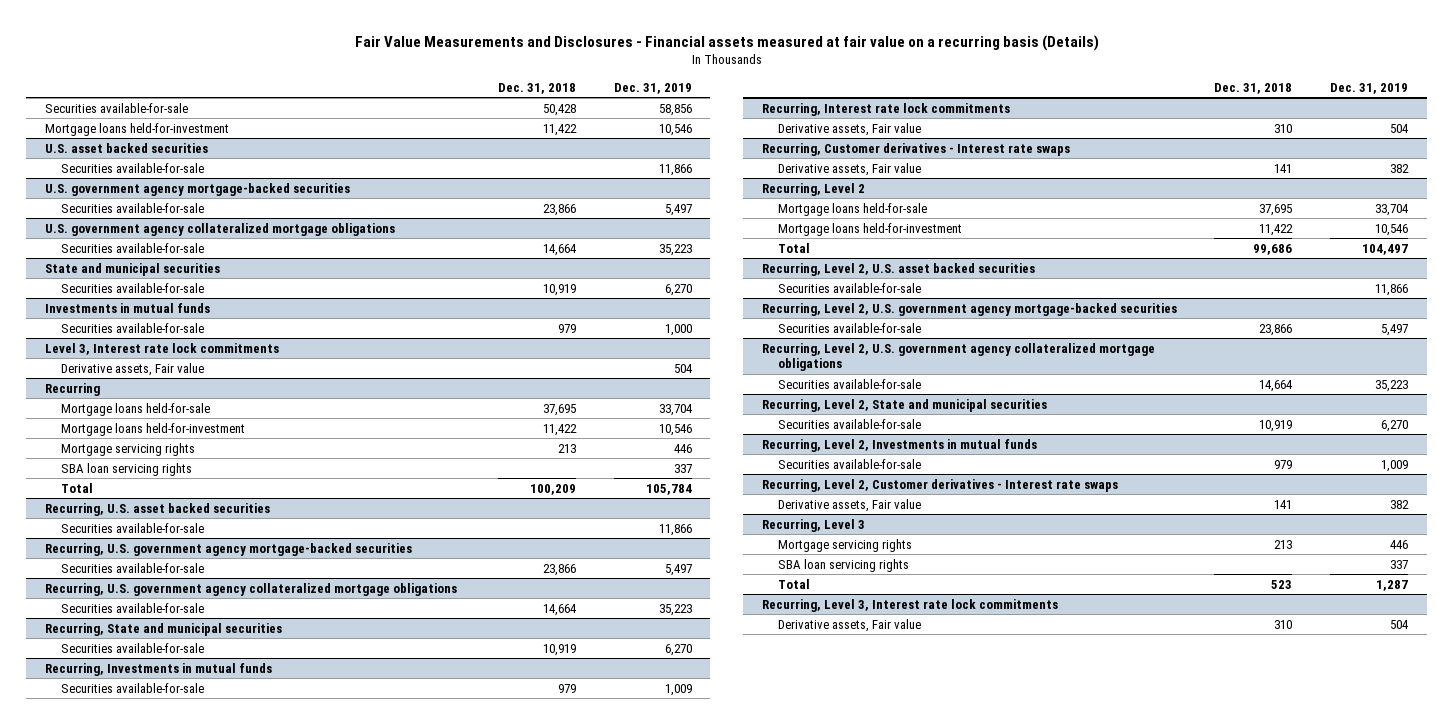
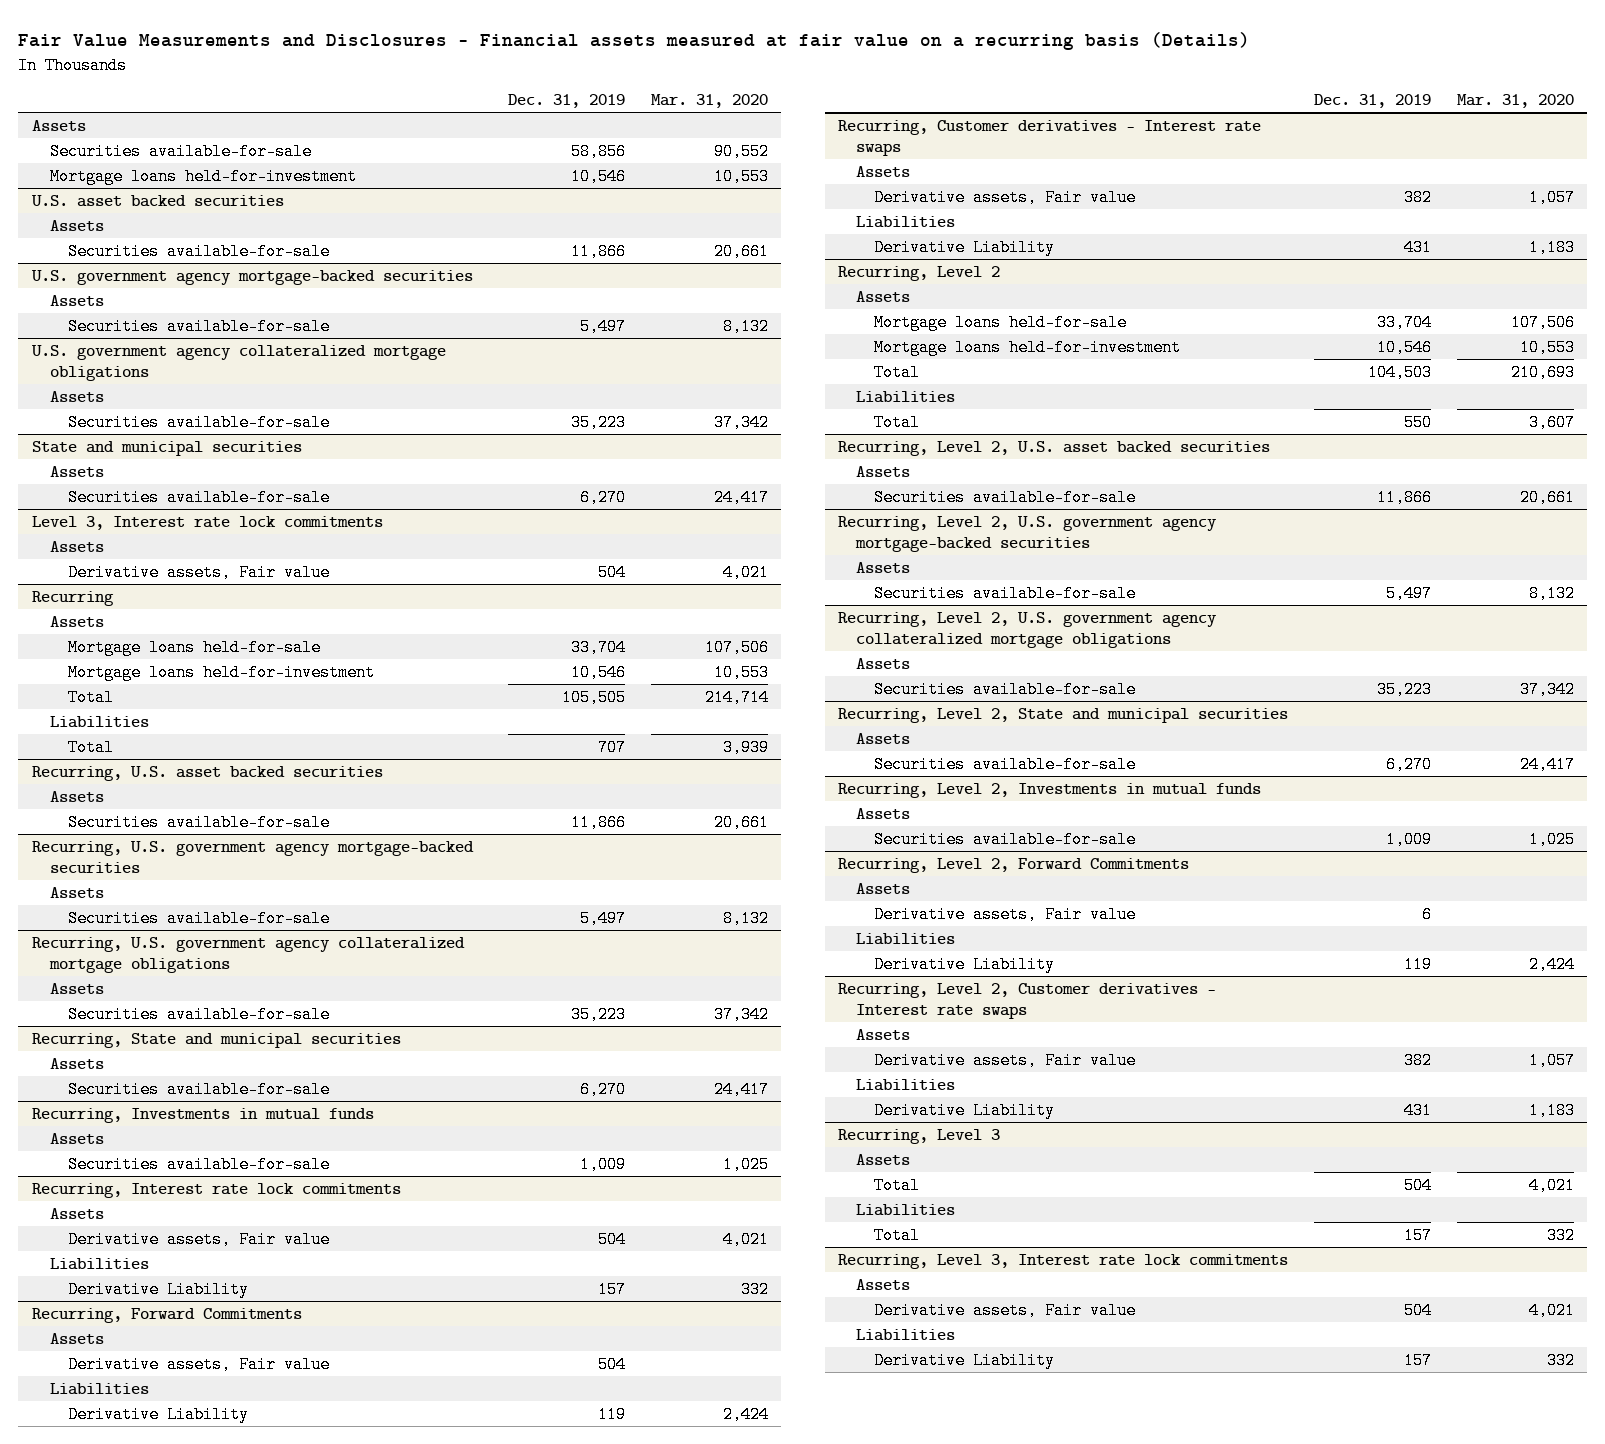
[497,82,576,94] Dec. 31, 2018 -> none
none -> [650,94,768,109] Mar. 31, 2020
none -> [31,120,86,132] Assets
none -> [49,220,104,232] Assets
none -> [49,295,104,307] Assets
none -> [49,391,104,403] Assets
none -> [49,466,104,478] Assets
[45,302,211,313] Investments in mutual funds -> none
[61,322,205,333] Securities available-for-sale -> none
none -> [49,541,104,553] Assets
none -> [49,616,104,628] Assets
[61,442,196,456] Mortgage servicing rights -> none
[61,462,193,476] SBA loan servicing rights -> none
[645,483,692,495] 105,784 -> [561,689,626,707] 105,505
none -> [49,716,149,729] Liabilities
none -> [67,739,114,757] Total
none -> [49,791,104,803] Assets
none -> [49,887,104,899] Assets
none -> [49,983,104,995] Assets
none -> [49,1058,104,1070] Assets
none -> [49,1133,104,1145] Assets
none -> [49,1208,104,1220] Assets
none -> [49,1258,149,1271] Liabilities
none -> [67,1281,249,1299] Derivative Liability
none -> [31,1308,302,1324] Recurring, Forward Commitments
none -> [49,1333,104,1345] Assets
none -> [67,1356,330,1374] Derivative assets, Fair value
none -> [49,1383,149,1396] Liabilities
none -> [67,1406,249,1424] Derivative Liability
none -> [855,166,910,178] Assets
none -> [855,216,955,229] Liabilities
none -> [873,239,1055,257] Derivative Liability
none -> [855,291,910,303] Assets
[1362,243,1409,255] 104,497 -> [1367,364,1432,382] 104,503
none -> [855,391,955,404] Liabilities
none -> [873,414,920,432] Total
none -> [855,466,910,478] Assets
none -> [855,562,910,574] Assets
none -> [855,658,910,670] Assets
none -> [855,733,910,745] Assets
none -> [855,808,910,820] Assets
none -> [837,858,1189,874] Recurring, Level 2, Forward Commitments
none -> [855,883,910,895] Assets
none -> [873,906,1136,924] Derivative assets, Fair value
none -> [855,933,955,946] Liabilities
none -> [873,956,1055,974] Derivative Liability
none -> [855,1029,910,1041] Assets
none -> [855,1079,955,1092] Liabilities
none -> [873,1102,1055,1120] Derivative Liability
[777,538,912,552] Mortgage servicing rights -> none
[777,558,909,572] SBA loan servicing rights -> none
none -> [855,1154,910,1166] Assets
[1376,579,1409,591] 1,287 -> [1403,1177,1432,1195] 504
none -> [855,1204,955,1217] Liabilities
none -> [873,1227,920,1245] Total
none -> [855,1279,910,1291] Assets
none -> [855,1329,955,1342] Liabilities
none -> [873,1352,1055,1370] Derivative Liability

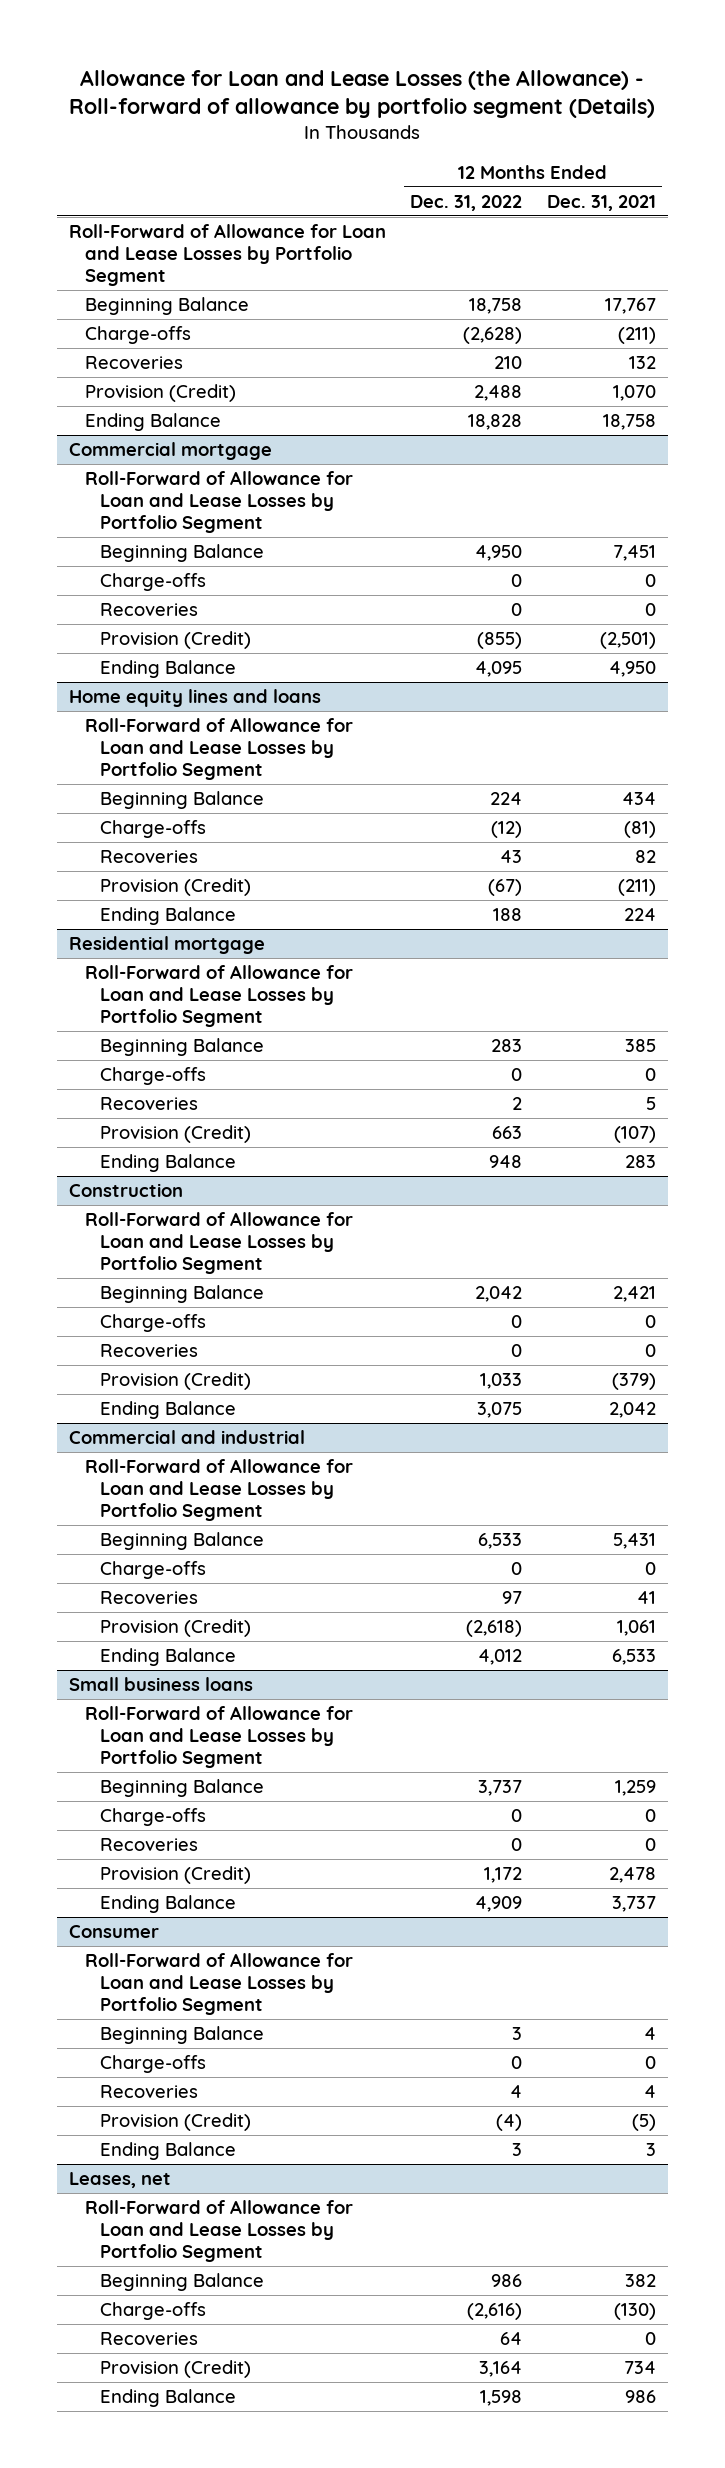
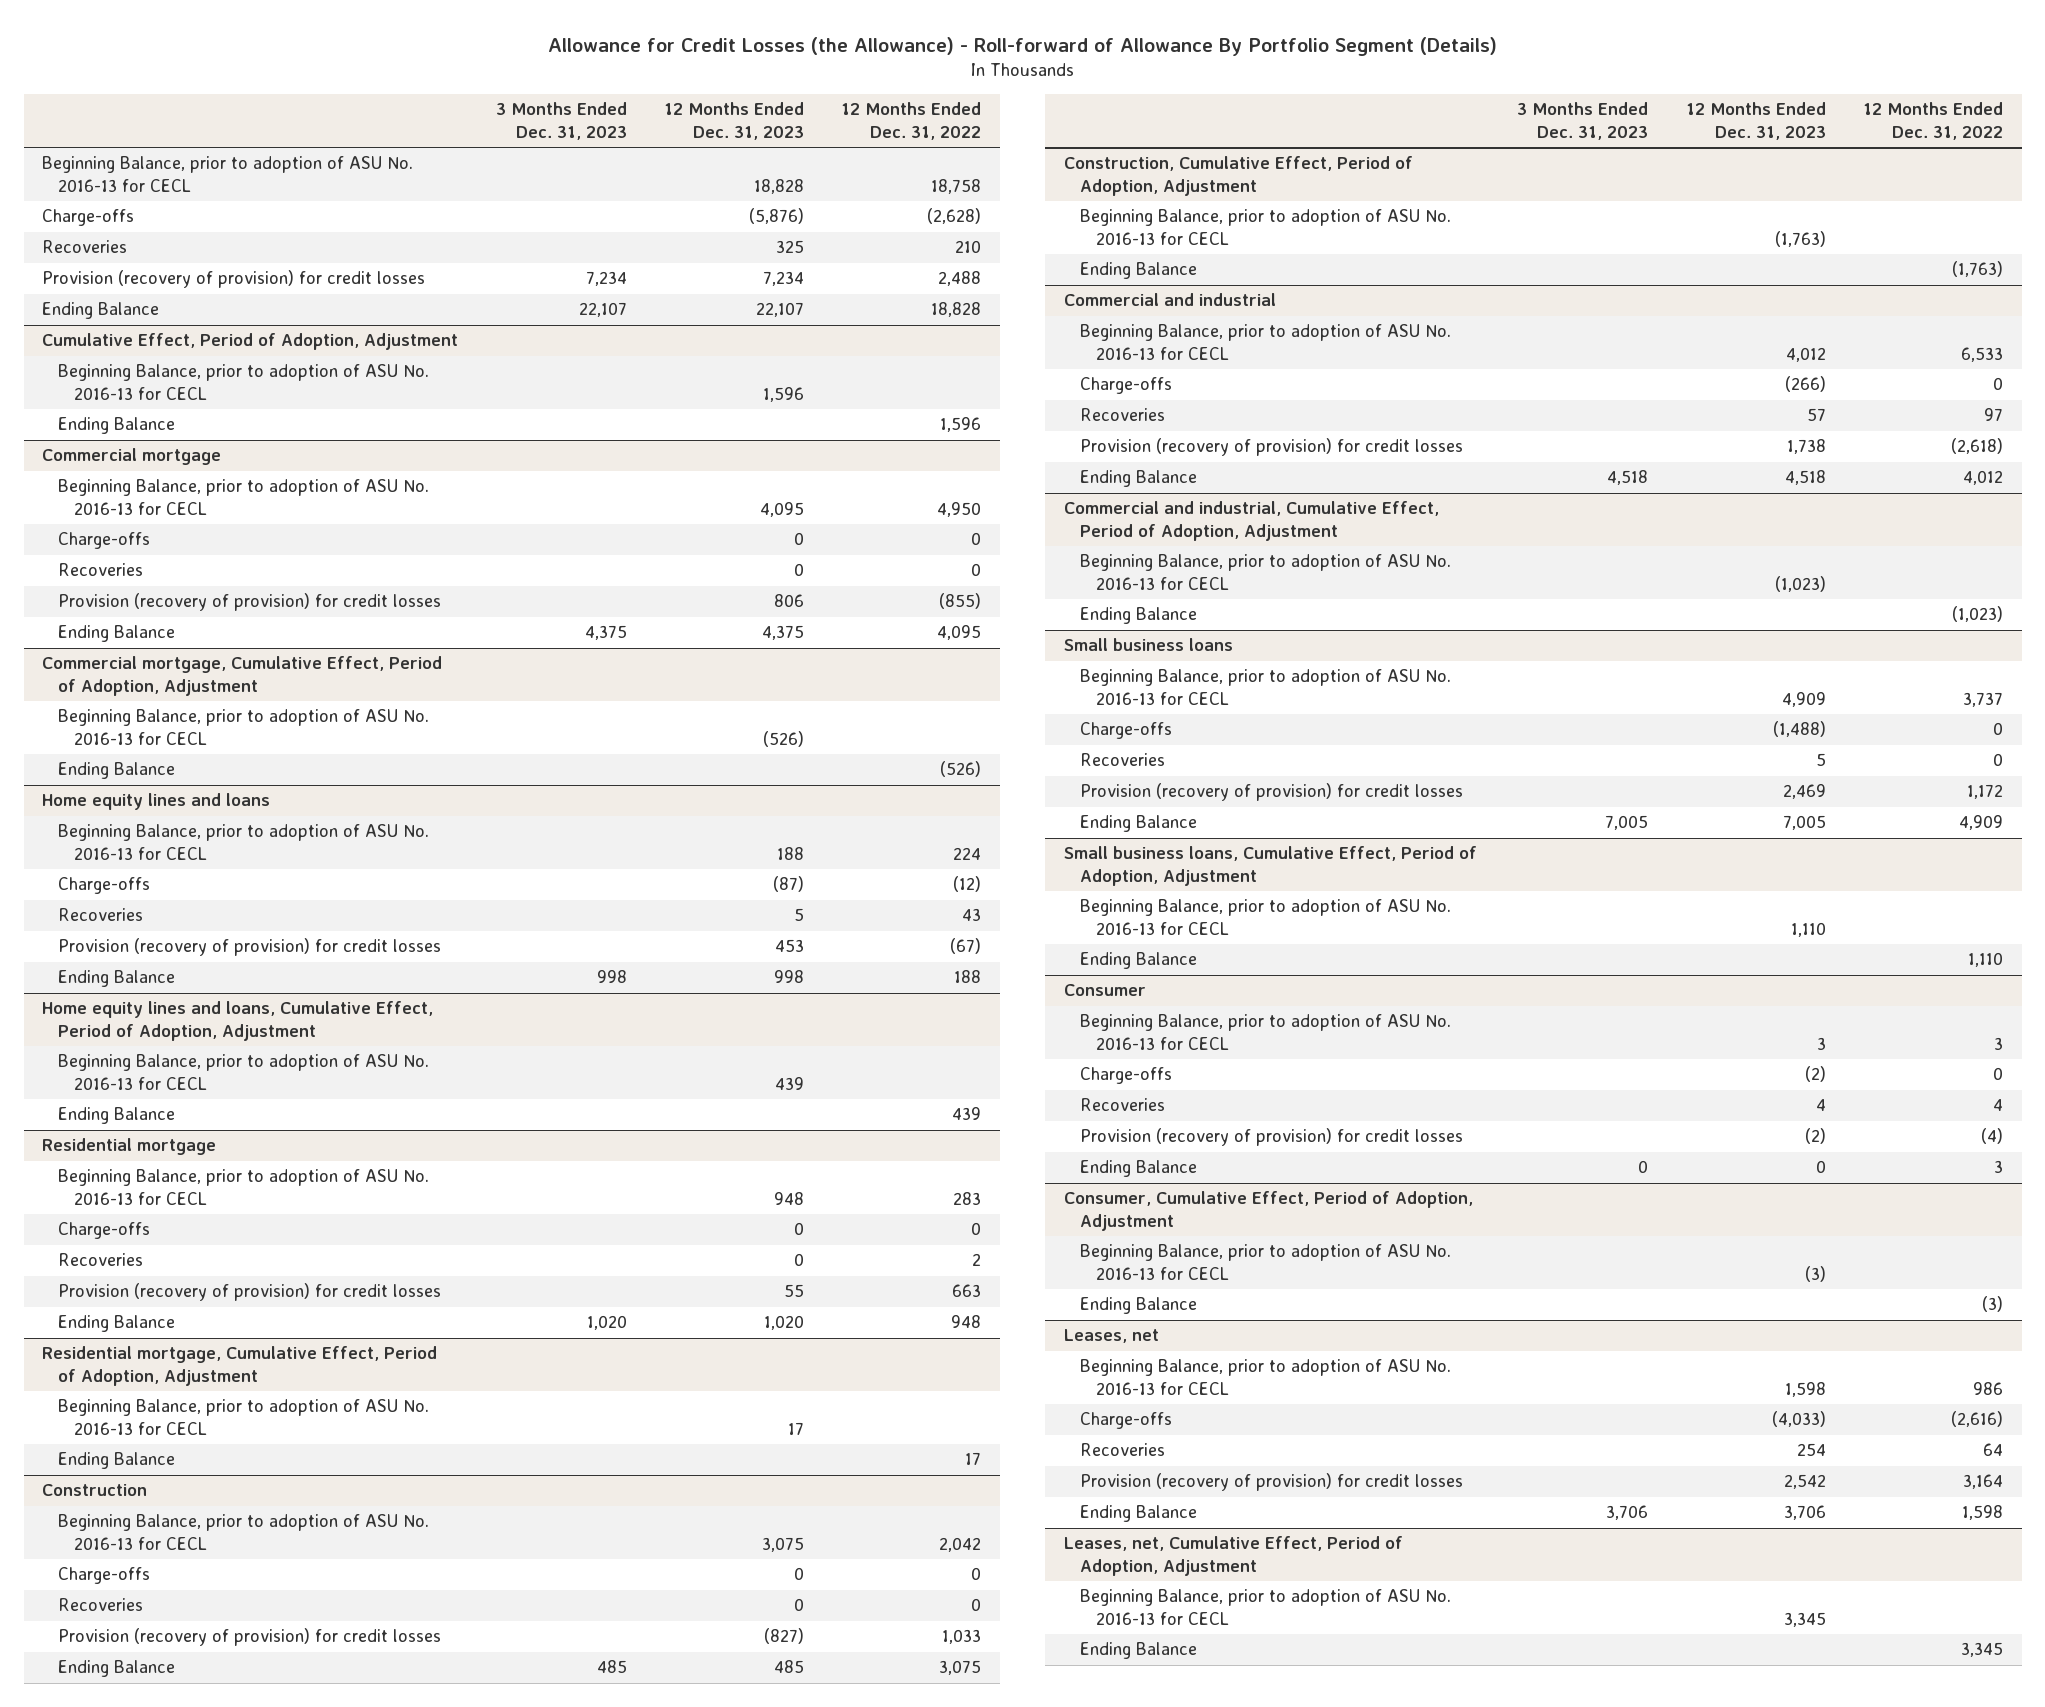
[69,69,656,119] Allowance for Loan and Lease Losses (the Allowance) - Roll-forward of allowance by portfolio segment (Details) -> [547,36,1497,56] Allowance for Credit Losses (the Allowance) - Roll-forward of Allowance By Portfolio Segment (Details)
[546,195,656,212] Dec. 31, 2021 -> none
none -> [495,102,627,141] 3 Months Ended Dec. 31, 2023
none -> [664,102,805,141] 12 Months Ended Dec. 31, 2023
[69,224,387,287] Roll-Forward of Allowance for Loan and Lease Losses by Portfolio Segment -> none
[84,297,249,316] Beginning Balance -> [42,156,414,193] Beginning Balance, prior to adoption of ASU No. 2016-13 for CECL
[84,384,236,403] Provision (Credit) -> [42,270,426,289] Provision (recovery of provision) for credit losses
none -> [42,333,459,351] Cumulative Effect, Period of Adoption, Adjustment
none -> [58,364,430,401] Beginning Balance, prior to adoption of ASU No. 2016-13 for CECL
none -> [58,417,176,435] Ending Balance
[84,471,353,534] Roll-Forward of Allowance for Loan and Lease Losses by Portfolio Segment -> none
[100,544,265,563] Beginning Balance -> [58,479,430,516] Beginning Balance, prior to adoption of ASU No. 2016-13 for CECL
[100,631,252,650] Provision (Credit) -> [58,593,442,612] Provision (recovery of provision) for credit losses
none -> [42,656,443,697] Commercial mortgage, Cumulative Effect, Period of Adoption, Adjustment
none -> [58,709,430,746] Beginning Balance, prior to adoption of ASU No. 2016-13 for CECL
none -> [58,762,176,780] Ending Balance
[84,718,353,781] Roll-Forward of Allowance for Loan and Lease Losses by Portfolio Segment -> none
[100,791,265,810] Beginning Balance -> [58,824,430,861] Beginning Balance, prior to adoption of ASU No. 2016-13 for CECL
[100,878,252,897] Provision (Credit) -> [58,938,442,957] Provision (recovery of provision) for credit losses
none -> [42,1001,434,1042] Home equity lines and loans, Cumulative Effect, Period of Adoption, Adjustment
none -> [58,1054,430,1091] Beginning Balance, prior to adoption of ASU No. 2016-13 for CECL
none -> [58,1107,176,1125] Ending Balance
[84,965,353,1028] Roll-Forward of Allowance for Loan and Lease Losses by Portfolio Segment -> none
[100,1038,265,1057] Beginning Balance -> [58,1169,430,1206] Beginning Balance, prior to adoption of ASU No. 2016-13 for CECL
[100,1125,252,1144] Provision (Credit) -> [58,1283,442,1302] Provision (recovery of provision) for credit losses
none -> [42,1346,438,1387] Residential mortgage, Cumulative Effect, Period of Adoption, Adjustment
none -> [58,1399,430,1436] Beginning Balance, prior to adoption of ASU No. 2016-13 for CECL
none -> [58,1452,176,1470] Ending Balance
[84,1212,353,1275] Roll-Forward of Allowance for Loan and Lease Losses by Portfolio Segment -> none
[100,1285,265,1304] Beginning Balance -> [58,1514,430,1551] Beginning Balance, prior to adoption of ASU No. 2016-13 for CECL
[100,1372,252,1391] Provision (Credit) -> [58,1628,442,1647] Provision (recovery of provision) for credit losses
none -> [1063,156,1413,197] Construction, Cumulative Effect, Period of Adoption, Adjustment
none -> [1079,209,1451,246] Beginning Balance, prior to adoption of ASU No. 2016-13 for CECL
none -> [1079,262,1197,280] Ending Balance
[84,1459,353,1522] Roll-Forward of Allowance for Loan and Lease Losses by Portfolio Segment -> none
[100,1532,265,1551] Beginning Balance -> [1079,324,1451,361] Beginning Balance, prior to adoption of ASU No. 2016-13 for CECL
[100,1619,252,1638] Provision (Credit) -> [1079,438,1463,457] Provision (recovery of provision) for credit losses
none -> [1063,501,1439,542] Commercial and industrial, Cumulative Effect, Period of Adoption, Adjustment
none -> [1079,554,1451,591] Beginning Balance, prior to adoption of ASU No. 2016-13 for CECL
none -> [1079,607,1197,625] Ending Balance
[84,1706,353,1769] Roll-Forward of Allowance for Loan and Lease Losses by Portfolio Segment -> none
[100,1779,265,1798] Beginning Balance -> [1079,669,1451,706] Beginning Balance, prior to adoption of ASU No. 2016-13 for CECL
[100,1866,252,1885] Provision (Credit) -> [1079,783,1463,802] Provision (recovery of provision) for credit losses
none -> [1063,846,1477,887] Small business loans, Cumulative Effect, Period of Adoption, Adjustment
none -> [1079,899,1451,936] Beginning Balance, prior to adoption of ASU No. 2016-13 for CECL
none -> [1079,952,1197,970] Ending Balance
[84,1953,353,2016] Roll-Forward of Allowance for Loan and Lease Losses by Portfolio Segment -> none
[100,2026,265,2045] Beginning Balance -> [1079,1014,1451,1051] Beginning Balance, prior to adoption of ASU No. 2016-13 for CECL
[100,2113,252,2132] Provision (Credit) -> [1079,1128,1463,1147] Provision (recovery of provision) for credit losses
none -> [1063,1191,1473,1232] Consumer, Cumulative Effect, Period of Adoption, Adjustment
none -> [1079,1244,1451,1281] Beginning Balance, prior to adoption of ASU No. 2016-13 for CECL
none -> [1079,1297,1197,1315] Ending Balance
[84,2200,353,2263] Roll-Forward of Allowance for Loan and Lease Losses by Portfolio Segment -> none
[100,2273,265,2292] Beginning Balance -> [1079,1359,1451,1396] Beginning Balance, prior to adoption of ASU No. 2016-13 for CECL
[100,2360,252,2379] Provision (Credit) -> [1079,1473,1463,1492] Provision (recovery of provision) for credit losses
none -> [1063,1536,1403,1577] Leases, net, Cumulative Effect, Period of Adoption, Adjustment
none -> [1079,1589,1451,1626] Beginning Balance, prior to adoption of ASU No. 2016-13 for CECL
none -> [1079,1642,1197,1660] Ending Balance

